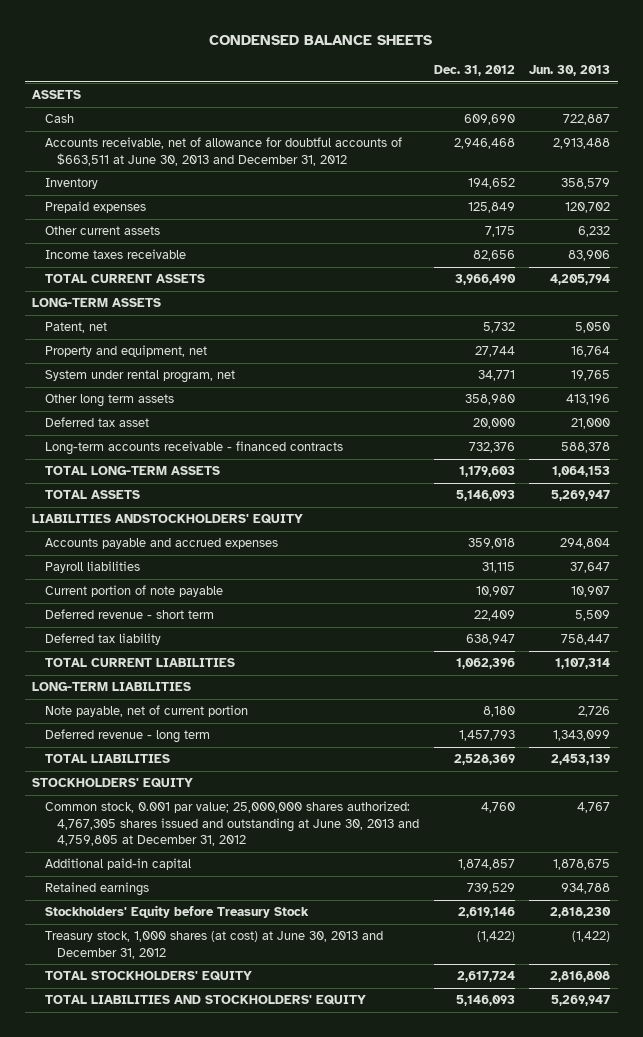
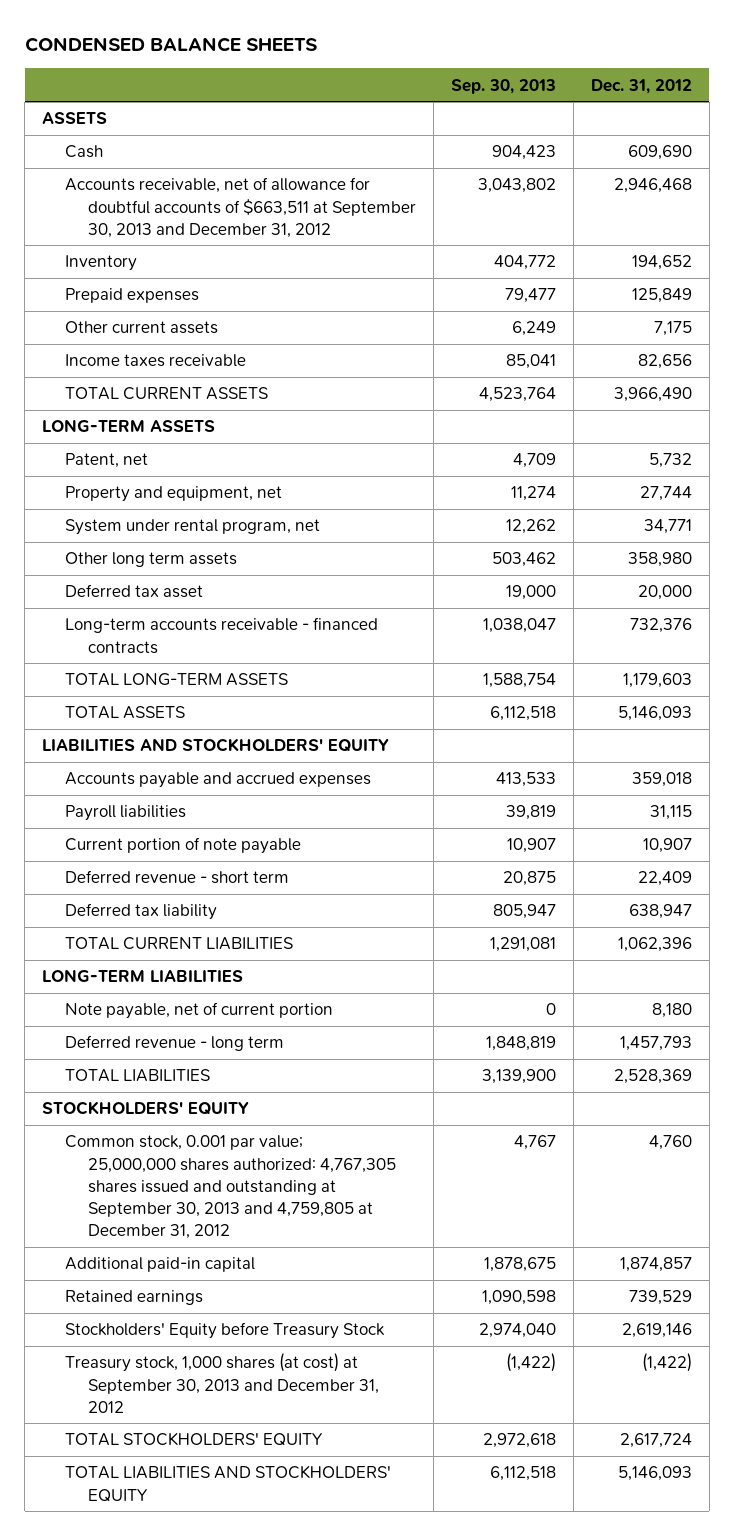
[529,65,611,77] Jun. 30, 2013 -> none
none -> [450,78,556,94] Sep. 30, 2013
[44,137,402,166] Accounts receivable, net of allowance for doubtful accounts of $663,511 at June 30, 2013 and December 31, 2012 -> [64,177,416,238] Accounts receivable, net of allowance for doubtful accounts of $663,511 at September 30, 2013 and December 31, 2012
[32,514,304,525] LIABILITIES ANDSTOCKHOLDERS' EQUITY -> [42,738,390,753] LIABILITIES AND STOCKHOLDERS' EQUITY
[44,801,419,847] Common stock, 0.001 par value; 25,000,000 shares authorized: 4,767,305 shares issued and outstanding at June 30, 2013 and 4,759,805 at December 31, 2012 -> [64,1135,396,1240] Common stock, 0.001 par value; 25,000,000 shares authorized: 4,767,305 shares issued and outstanding at September 30, 2013 and 4,759,805 at December 31, 2012
[44,931,383,959] Treasury stock, 1,000 shares (at cost) at June 30, 2013 and December 31, 2012 -> [64,1353,379,1413] Treasury stock, 1,000 shares (at cost) at September 30, 2013 and December 31, 2012

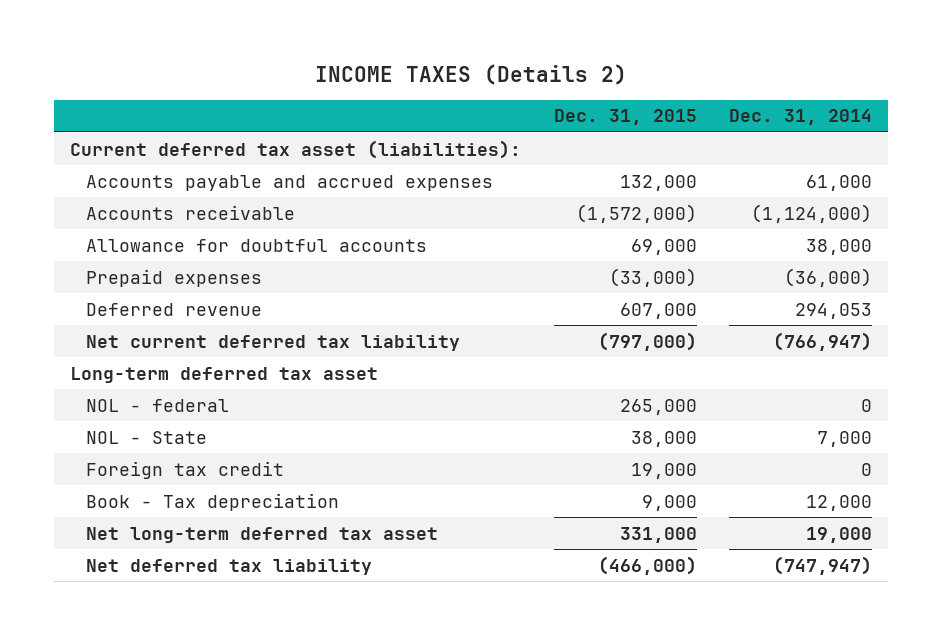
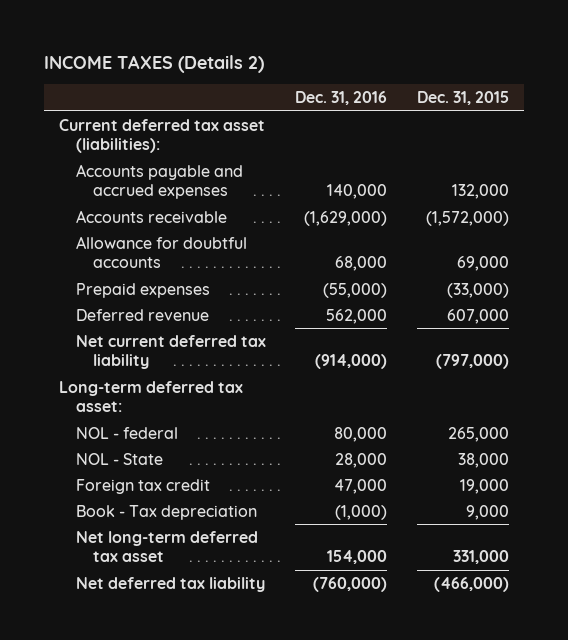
[728,109,872,126] Dec. 31, 2014 -> none
none -> [295,91,388,106] Dec. 31, 2016
[70,366,379,383] Long-term deferred tax asset -> [58,380,243,413] Long-term deferred tax asset:

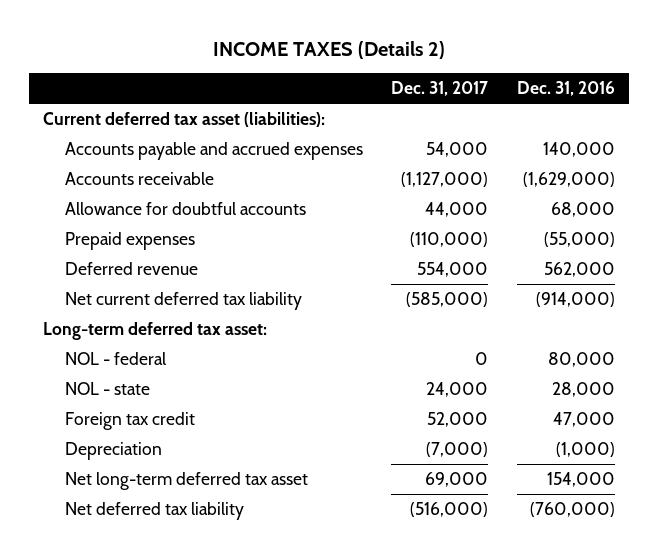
[416,91,509,106] Dec. 31, 2015 -> none
none -> [391,81,489,97] Dec. 31, 2017
[75,452,163,465] NOL - State -> [65,382,151,396] NOL - state
[75,504,257,520] Book - Tax depreciation -> [65,442,163,461] Depreciation

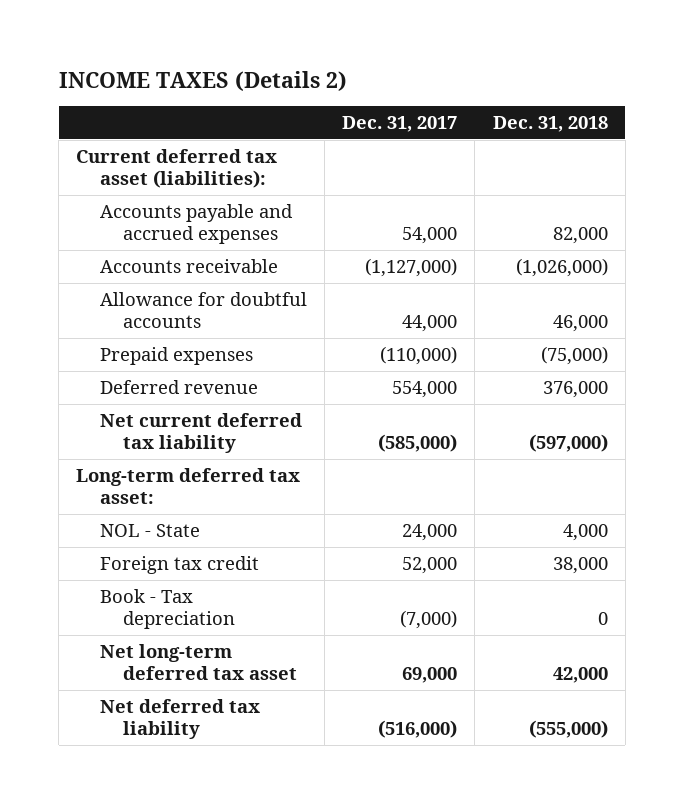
[516,81,615,97] Dec. 31, 2016 -> none
none -> [492,116,608,133] Dec. 31, 2018
[65,352,167,366] NOL - federal -> none
[65,382,151,396] NOL - state -> [99,524,200,538] NOL - State
[65,442,163,461] Depreciation -> [99,589,235,630] Book - Tax depreciation

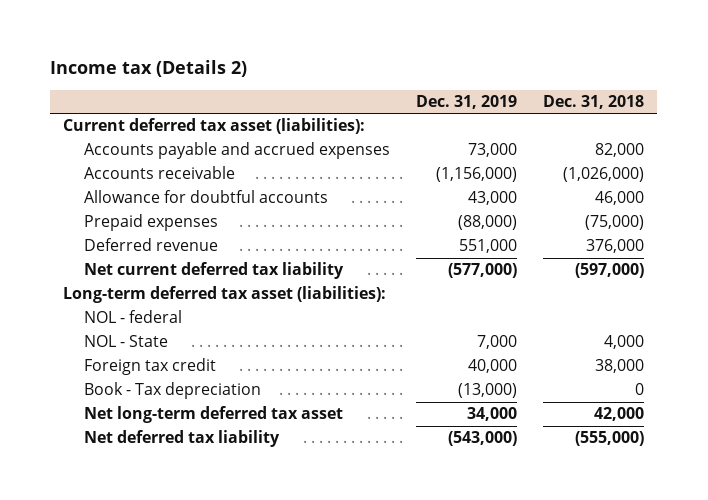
[58,70,347,91] INCOME TAXES (Details 2) -> [50,60,248,78] Income tax (Details 2)
[342,116,458,133] Dec. 31, 2017 -> none
none -> [415,94,517,109] Dec. 31, 2019
[76,468,301,505] Long-term deferred tax asset: -> [63,286,387,304] Long-term deferred tax asset (liabilities):
none -> [83,310,182,324] NOL - federal

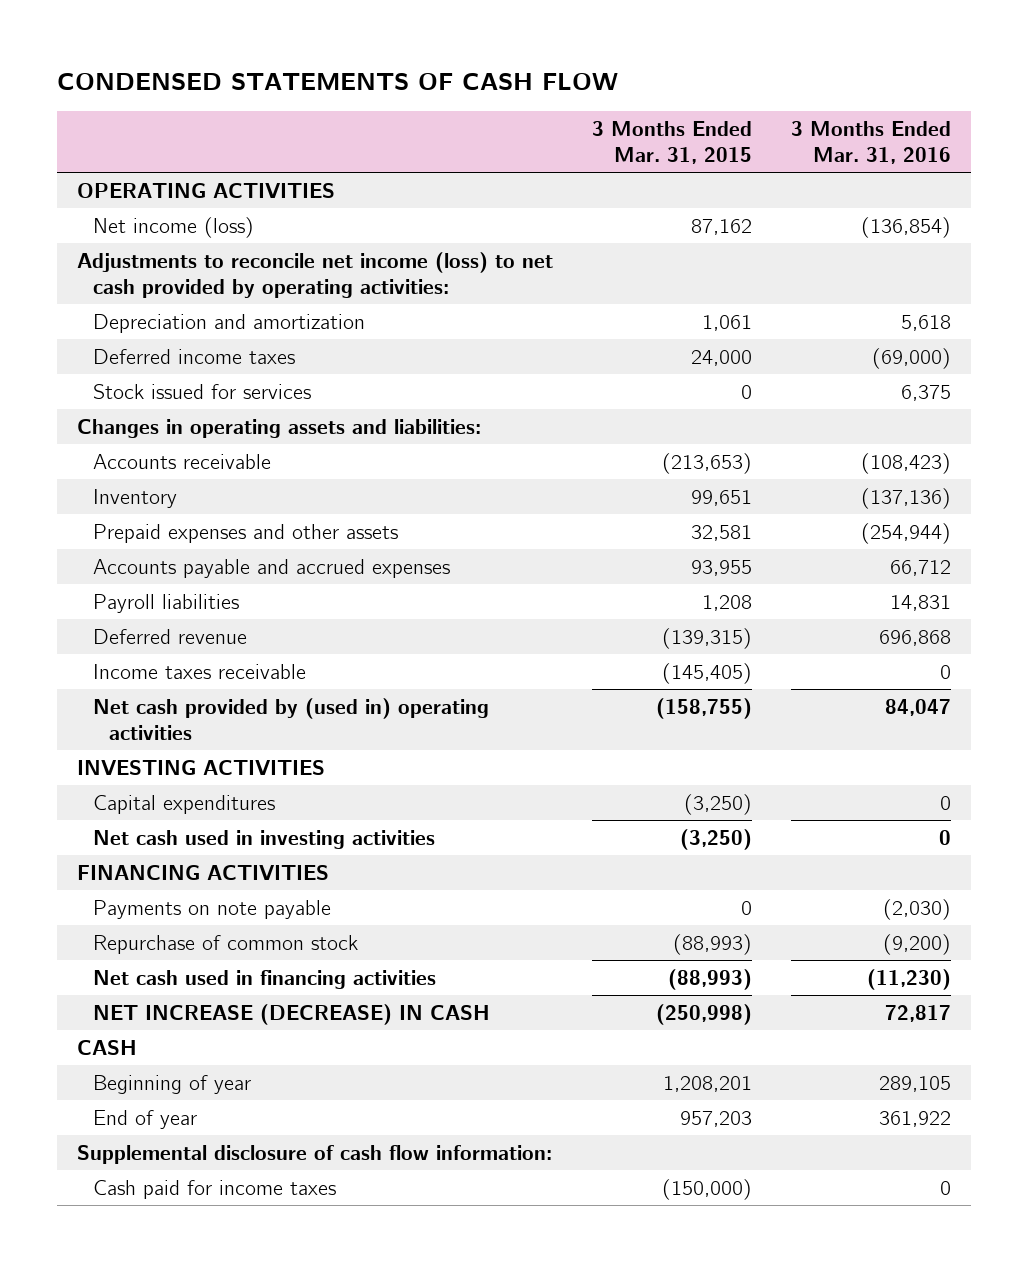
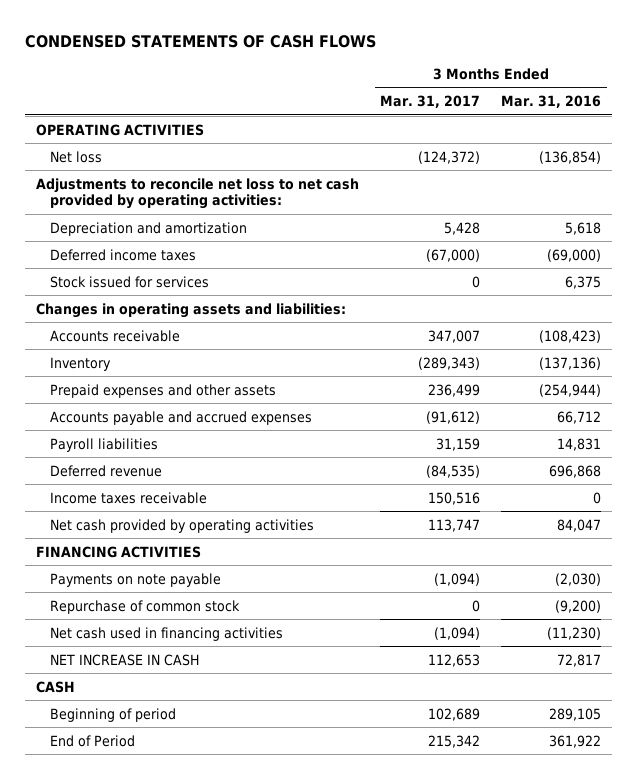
[57,73,619,91] CONDENSED STATEMENTS OF CASH FLOW -> [25,34,377,48] CONDENSED STATEMENTS OF CASH FLOWS
[592,121,753,165] 3 Months Ended Mar. 31, 2015 -> none
none -> [380,95,481,109] Mar. 31, 2017
[92,216,254,238] Net income (loss) -> [50,150,103,163] Net loss
[76,251,553,298] Adjustments to reconcile net income (loss) to net cash provided by operating activities: -> [35,177,359,210] Adjustments to reconcile net loss to net cash provided by operating activities:
[76,759,325,775] INVESTING ACTIVITIES -> none
[92,794,275,814] Capital expenditures -> none
[92,829,435,849] Net cash used in investing activities -> none
[92,697,489,740] Net cash provided by (used in) operating activities -> [50,518,315,533] Net cash provided by operating activities
[92,1003,490,1025] NET INCREASE (DECREASE) IN CASH -> [50,653,200,666] NET INCREASE IN CASH
[76,1144,552,1164] Supplemental disclosure of cash flow information: -> none
[92,1179,336,1199] Cash paid for income taxes -> none
[92,1074,251,1094] Beginning of year -> [50,707,177,722] Beginning of period
[92,1109,197,1129] End of year -> [50,734,136,747] End of Period

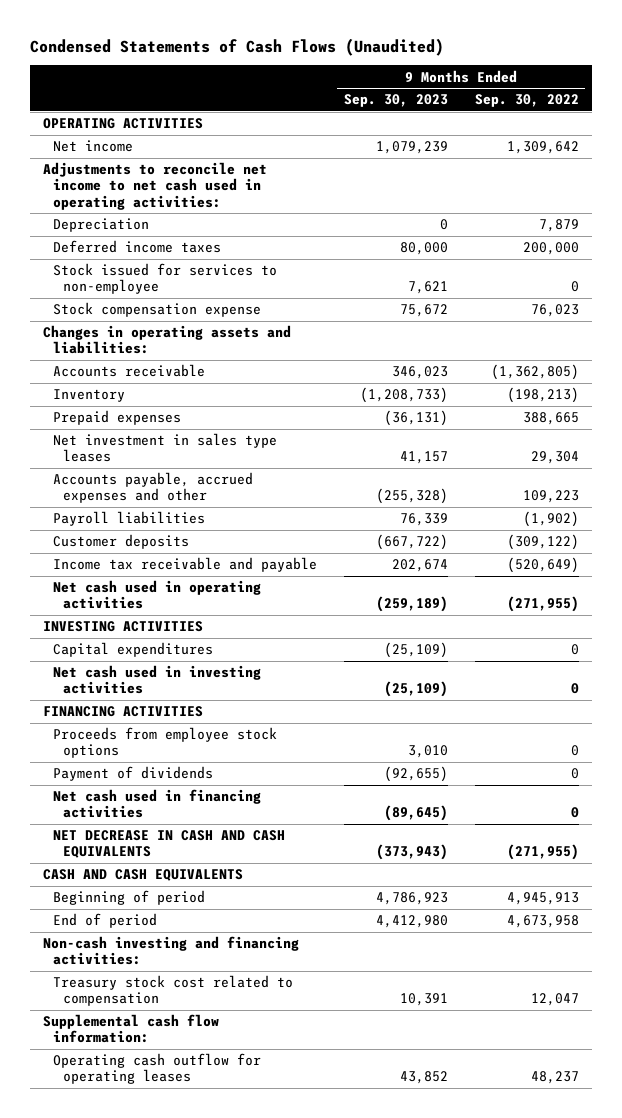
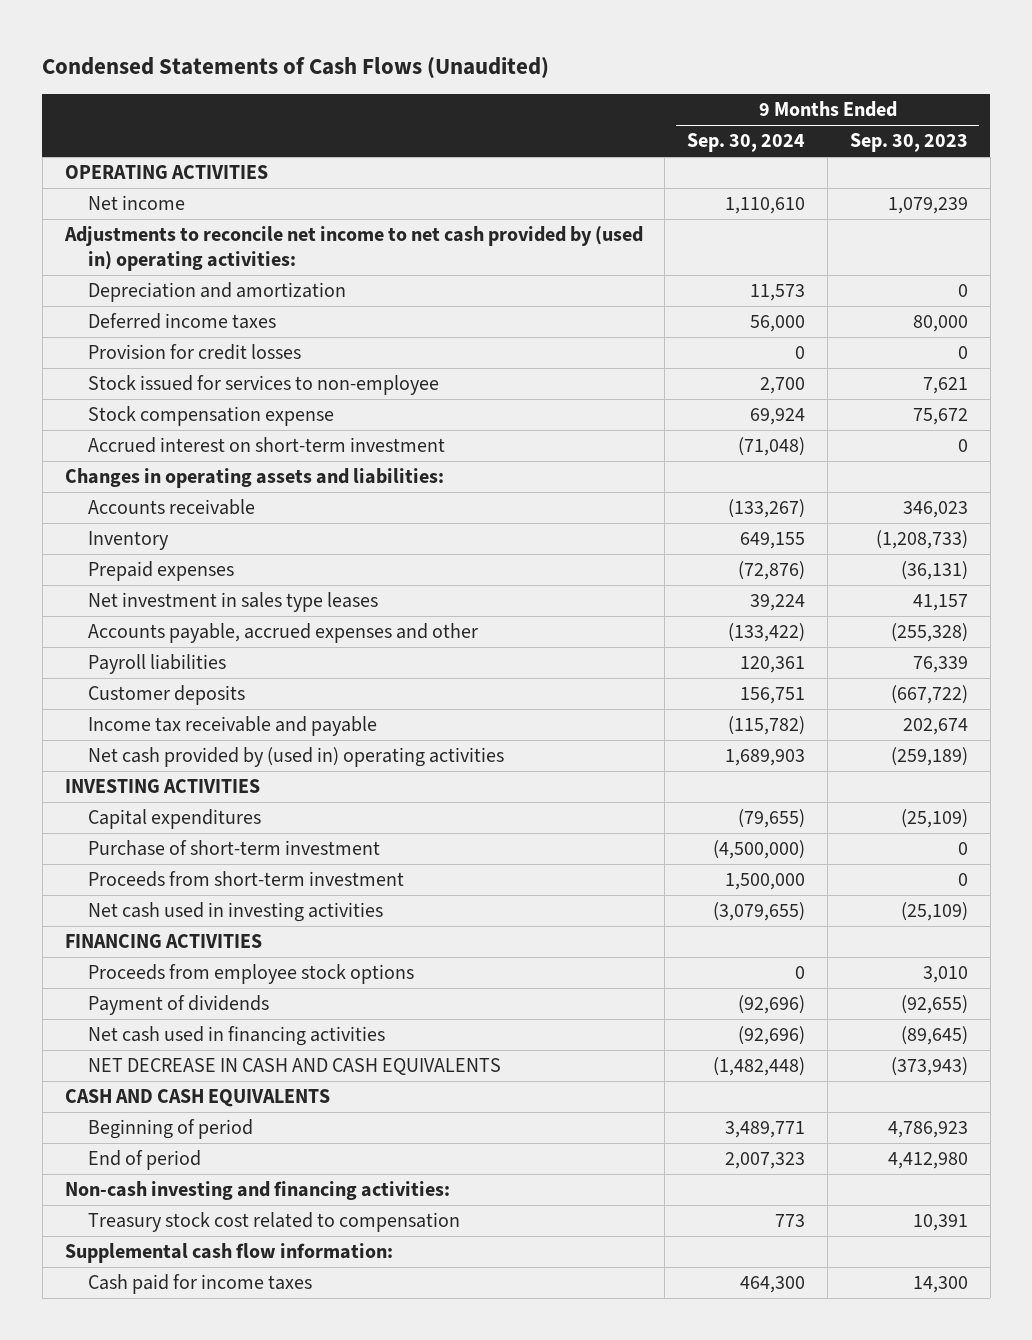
[474,94,579,108] Sep. 30, 2022 -> none
none -> [687,133,806,153] Sep. 30, 2024
[43,162,268,210] Adjustments to reconcile net income to net cash used in operating activities: -> [63,226,643,272] Adjustments to reconcile net income to net cash provided by (used in) operating activities:
[53,218,150,233] Depreciation -> [87,282,346,303] Depreciation and amortization
none -> [87,344,301,361] Provision for credit losses
none -> [87,437,445,454] Accrued interest on short-term investment
[53,580,262,610] Net cash used in operating activities -> [87,747,504,768] Net cash provided by (used in) operating activities
none -> [87,840,380,857] Purchase of short-term investment
none -> [87,871,404,888] Proceeds from short-term investment
[53,1053,262,1085] Operating cash outflow for operating leases -> none
none -> [87,1274,312,1295] Cash paid for income taxes

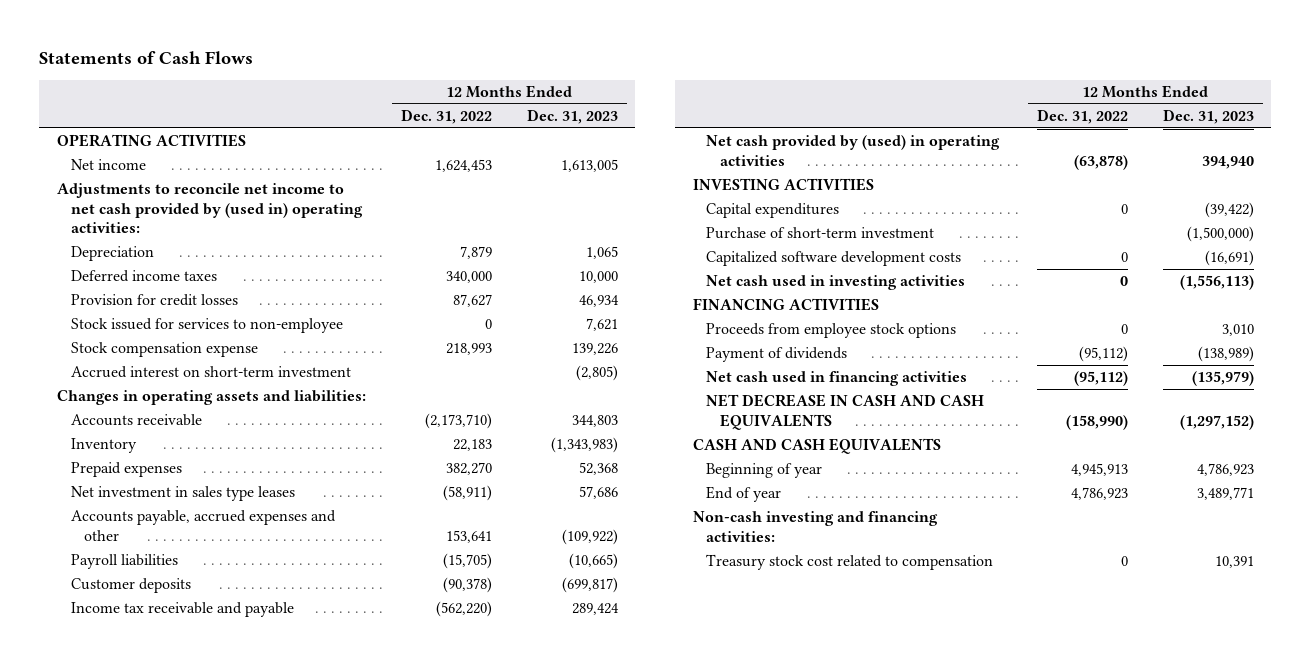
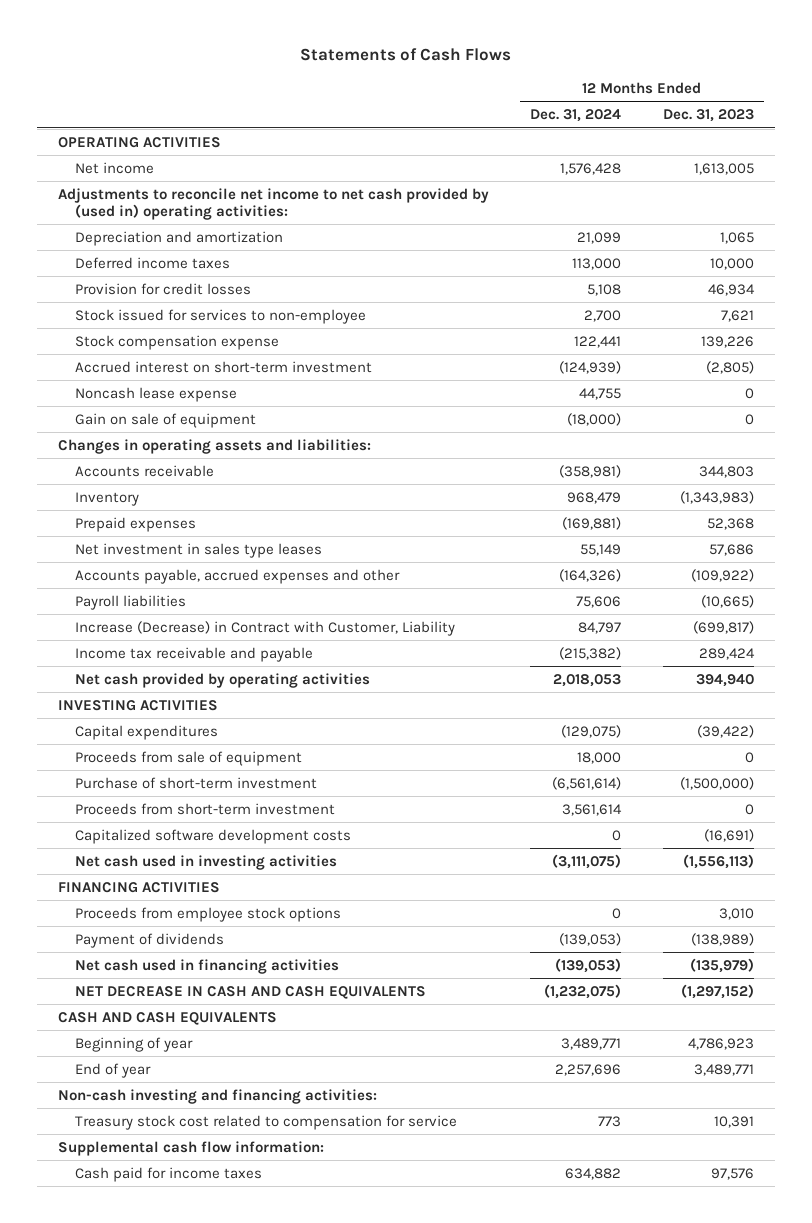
[400,109,492,125] Dec. 31, 2022 -> none
none -> [530,109,622,123] Dec. 31, 2024
[70,246,154,262] Depreciation -> [74,230,283,246] Depreciation and amortization
none -> [74,386,237,402] Noncash lease expense
none -> [74,412,256,428] Gain on sale of equipment
[70,578,191,594] Customer deposits -> [74,620,455,636] Increase (Decrease) in Contract with Customer, Liability
[706,135,1001,166] Net cash provided by (used) in operating activities -> [74,672,370,688] Net cash provided by operating activities
none -> [74,750,302,766] Proceeds from sale of equipment
none -> [74,802,335,815] Proceeds from short-term investment
[706,554,994,571] Treasury stock cost related to compensation -> [74,1114,457,1130] Treasury stock cost related to compensation for service
none -> [57,1140,324,1156] Supplemental cash flow information:
none -> [74,1166,262,1182] Cash paid for income taxes

